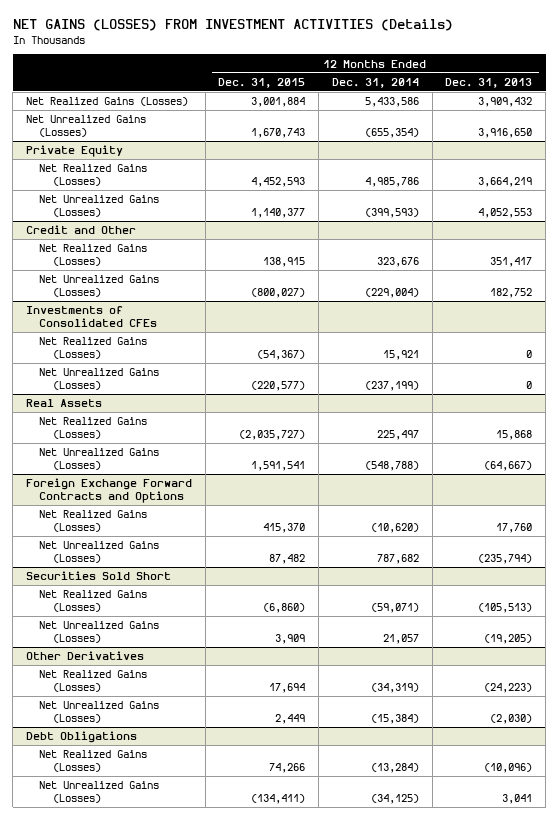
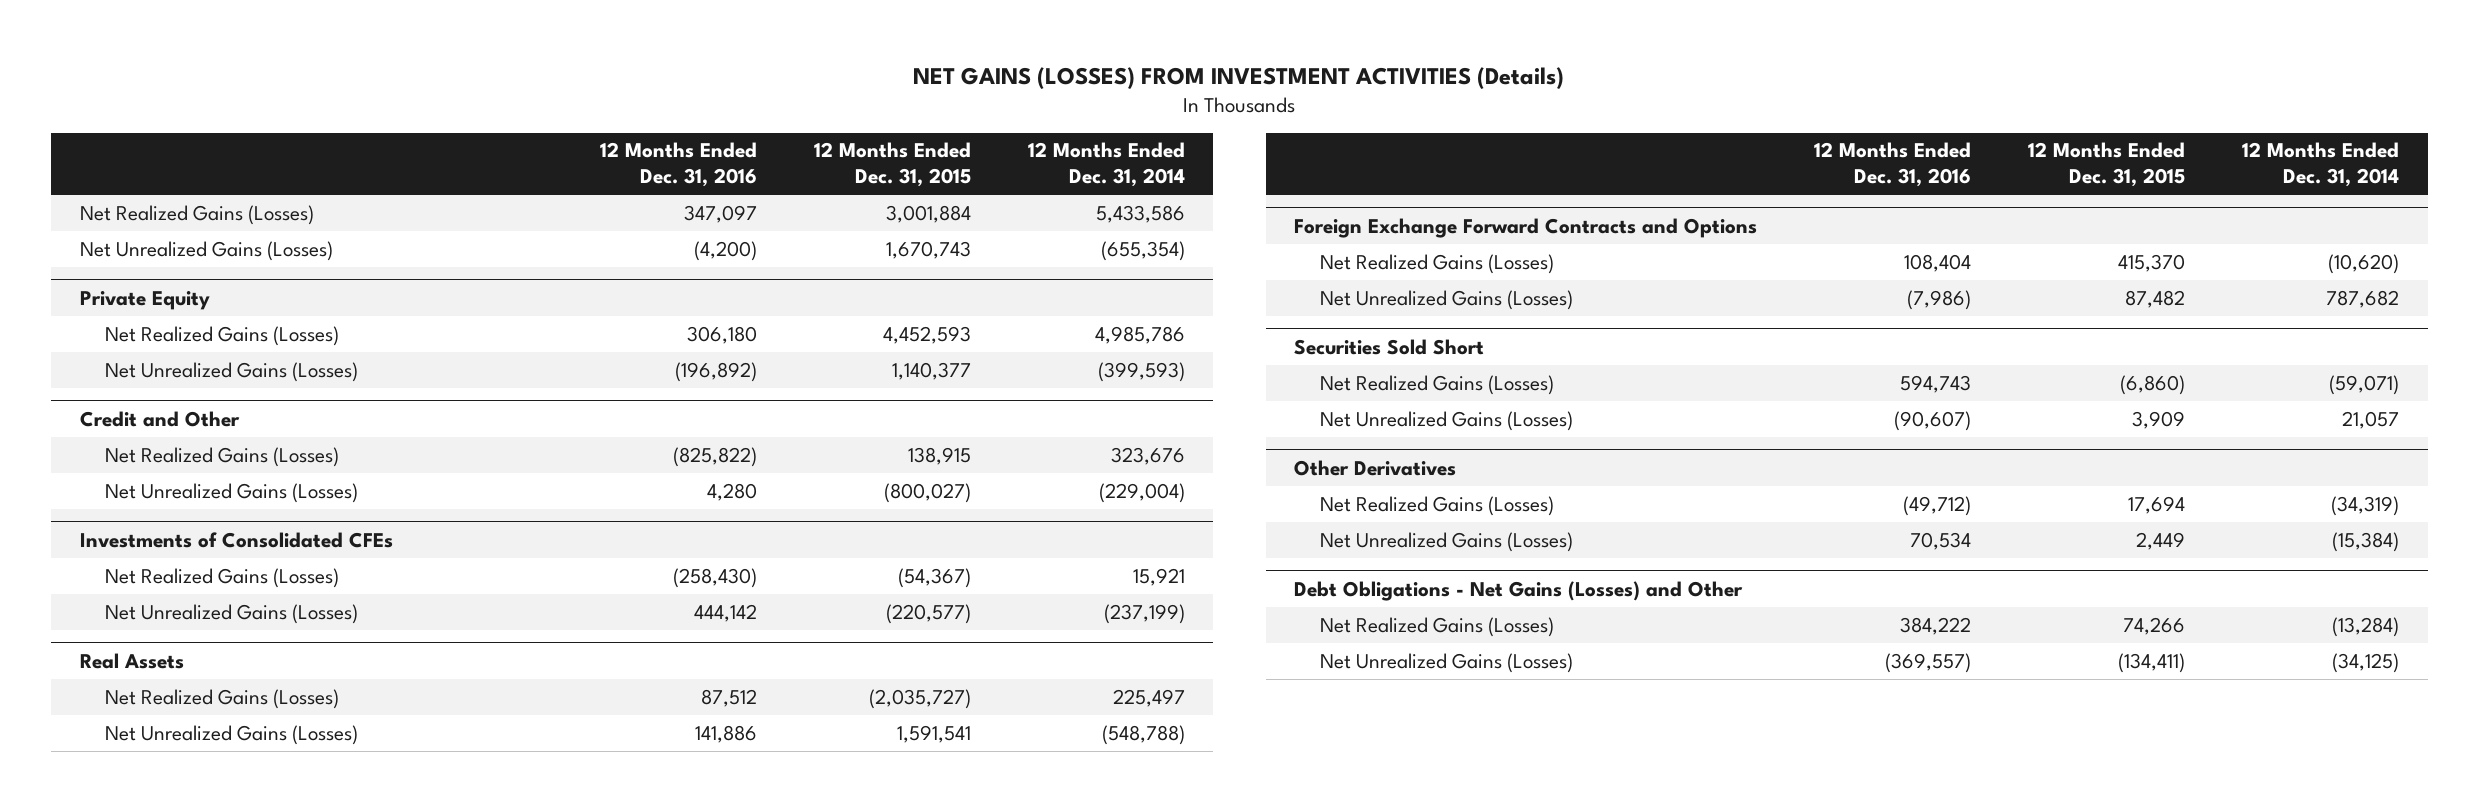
[445,77,533,88] Dec. 31, 2013 -> none
none -> [599,142,757,188] 12 Months Ended Dec. 31, 2016
[25,731,137,744] Debt Obligations -> [1294,580,1744,601] Debt Obligations - Net Gains (Losses) and Other

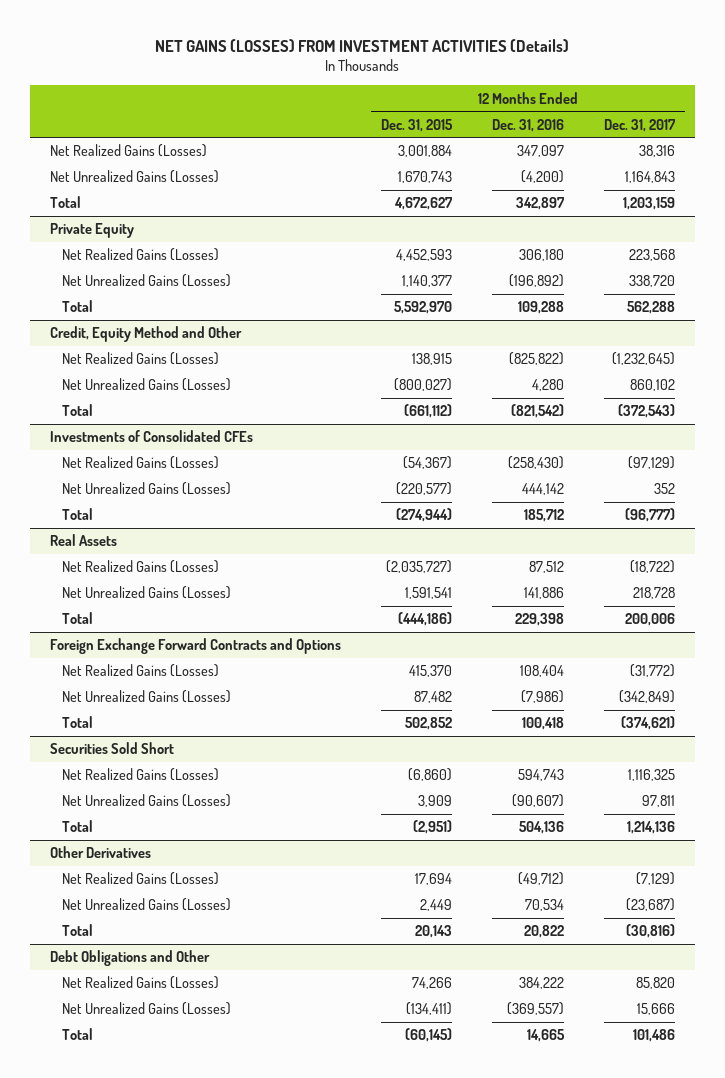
[1027,142,1185,188] 12 Months Ended Dec. 31, 2014 -> none
none -> [604,118,677,132] Dec. 31, 2017
none -> [49,196,81,209] Total
none -> [62,300,94,313] Total
[79,410,240,427] Credit and Other -> [49,326,242,343] Credit, Equity Method and Other
none -> [62,404,94,417] Total
none -> [62,508,94,521] Total
none -> [62,612,94,625] Total
none -> [62,716,94,729] Total
none -> [62,820,94,833] Total
none -> [62,924,94,937] Total
[1294,580,1744,601] Debt Obligations - Net Gains (Losses) and Other -> [49,950,210,967] Debt Obligations and Other
none -> [62,1028,94,1041] Total

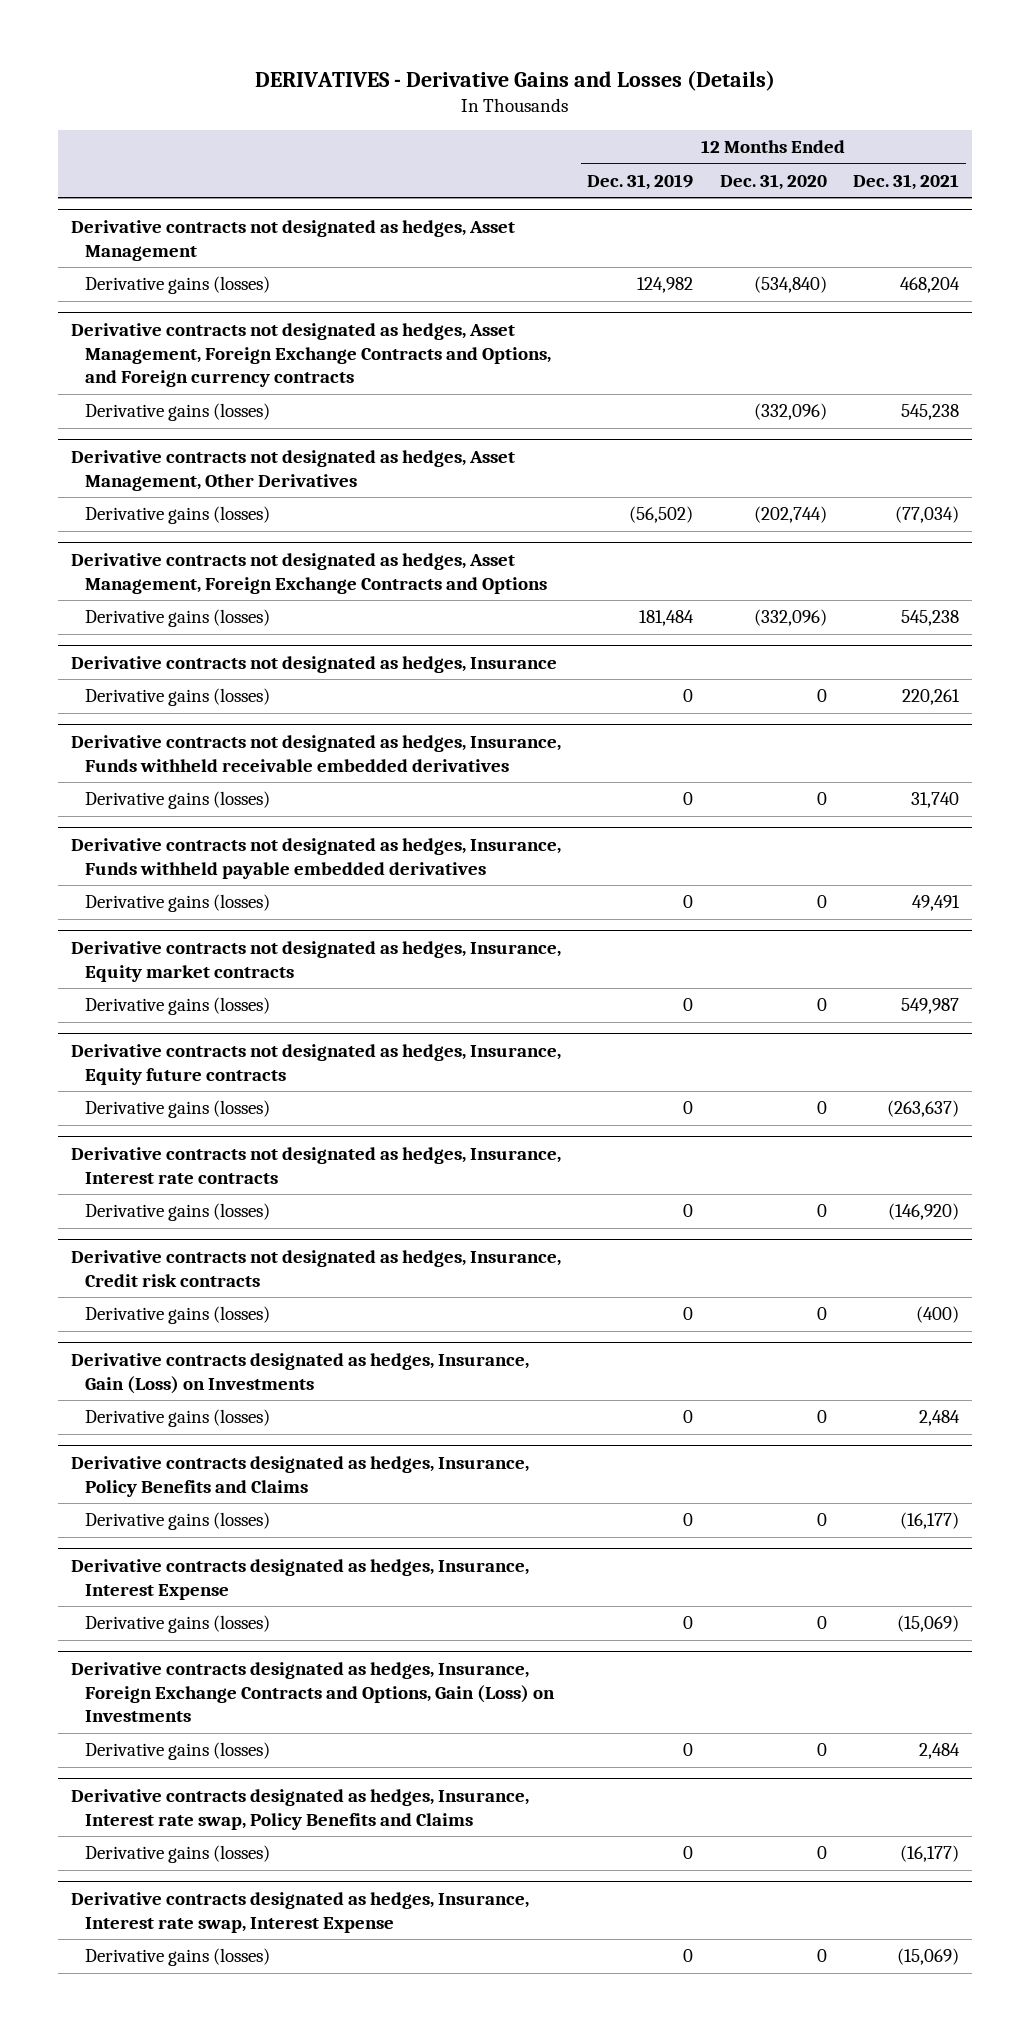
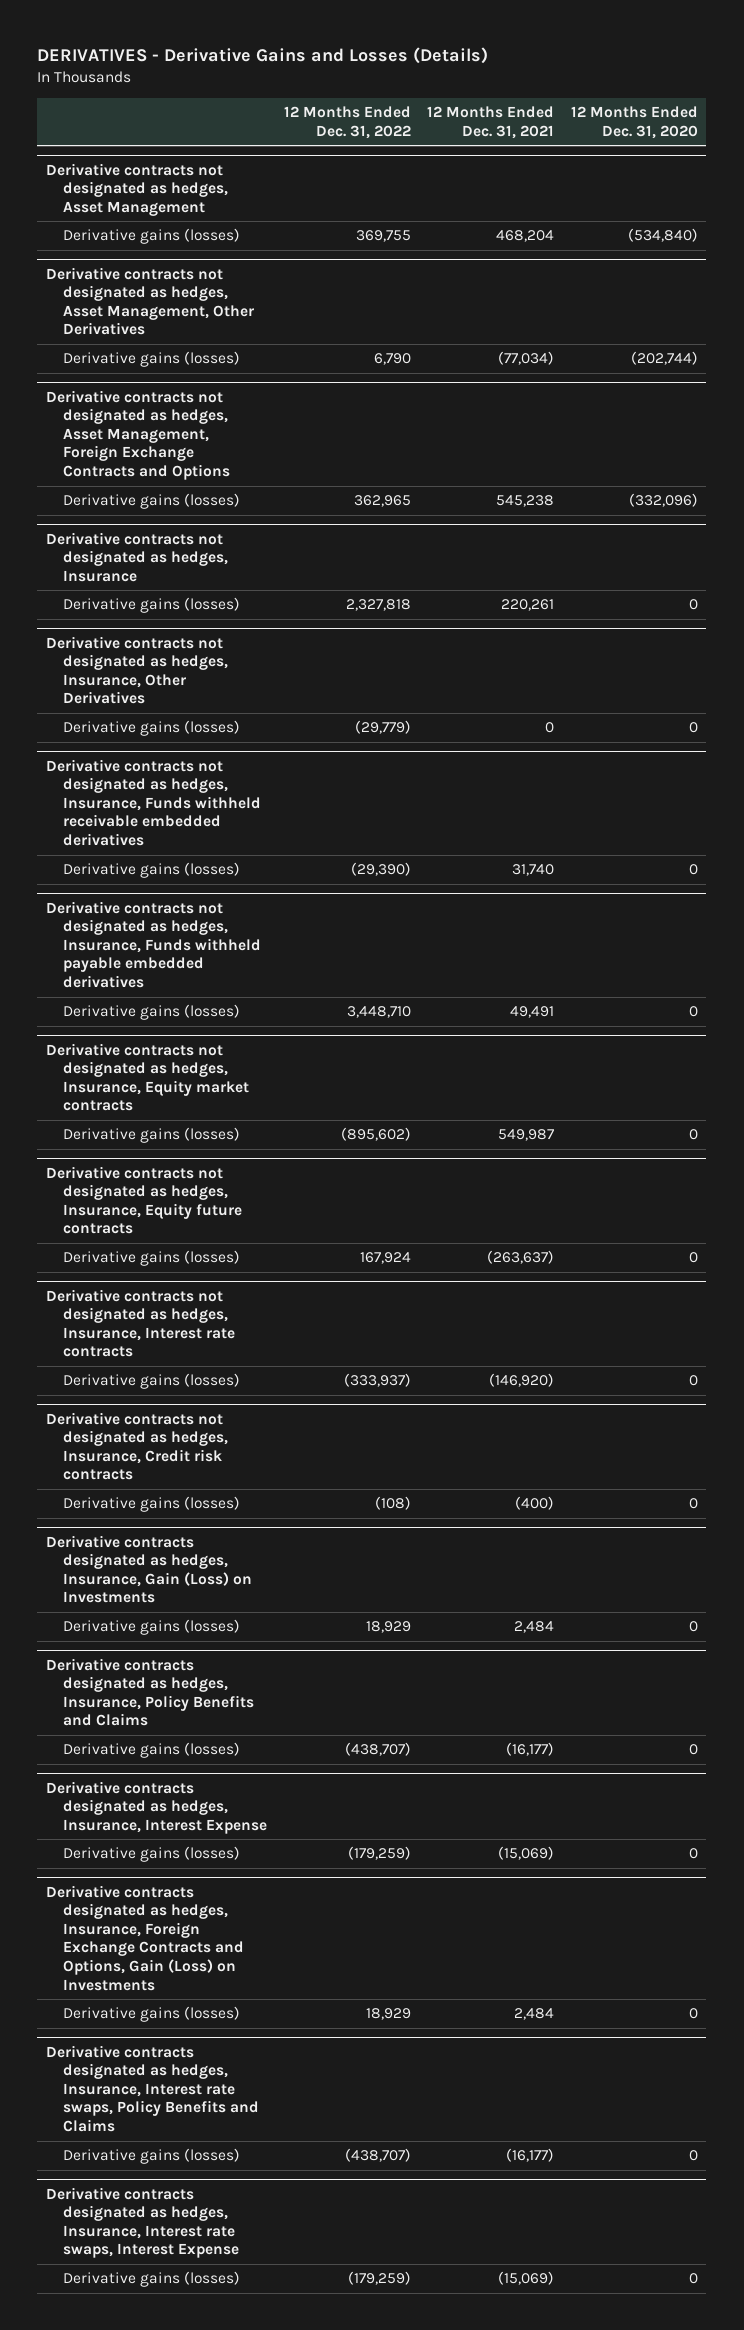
[587,174,694,191] Dec. 31, 2019 -> none
none -> [283,105,411,139] 12 Months Ended Dec. 31, 2022
[71,322,551,388] Derivative contracts not designated as hedges, Asset Management, Foreign Exchange Contracts and Options, and Foreign currency contracts -> none
[84,403,270,422] Derivative gains (losses) -> none
none -> [45,635,229,705] Derivative contracts not designated as hedges, Insurance, Other Derivatives
none -> [63,720,241,737] Derivative gains (losses)
[71,1788,530,1830] Derivative contracts designated as hedges, Insurance, Interest rate swap, Policy Benefits and Claims -> [45,2044,260,2133] Derivative contracts designated as hedges, Insurance, Interest rate swaps, Policy Benefits and Claims
[71,1891,530,1933] Derivative contracts designated as hedges, Insurance, Interest rate swap, Interest Expense -> [45,2186,240,2259] Derivative contracts designated as hedges, Insurance, Interest rate swaps, Interest Expense

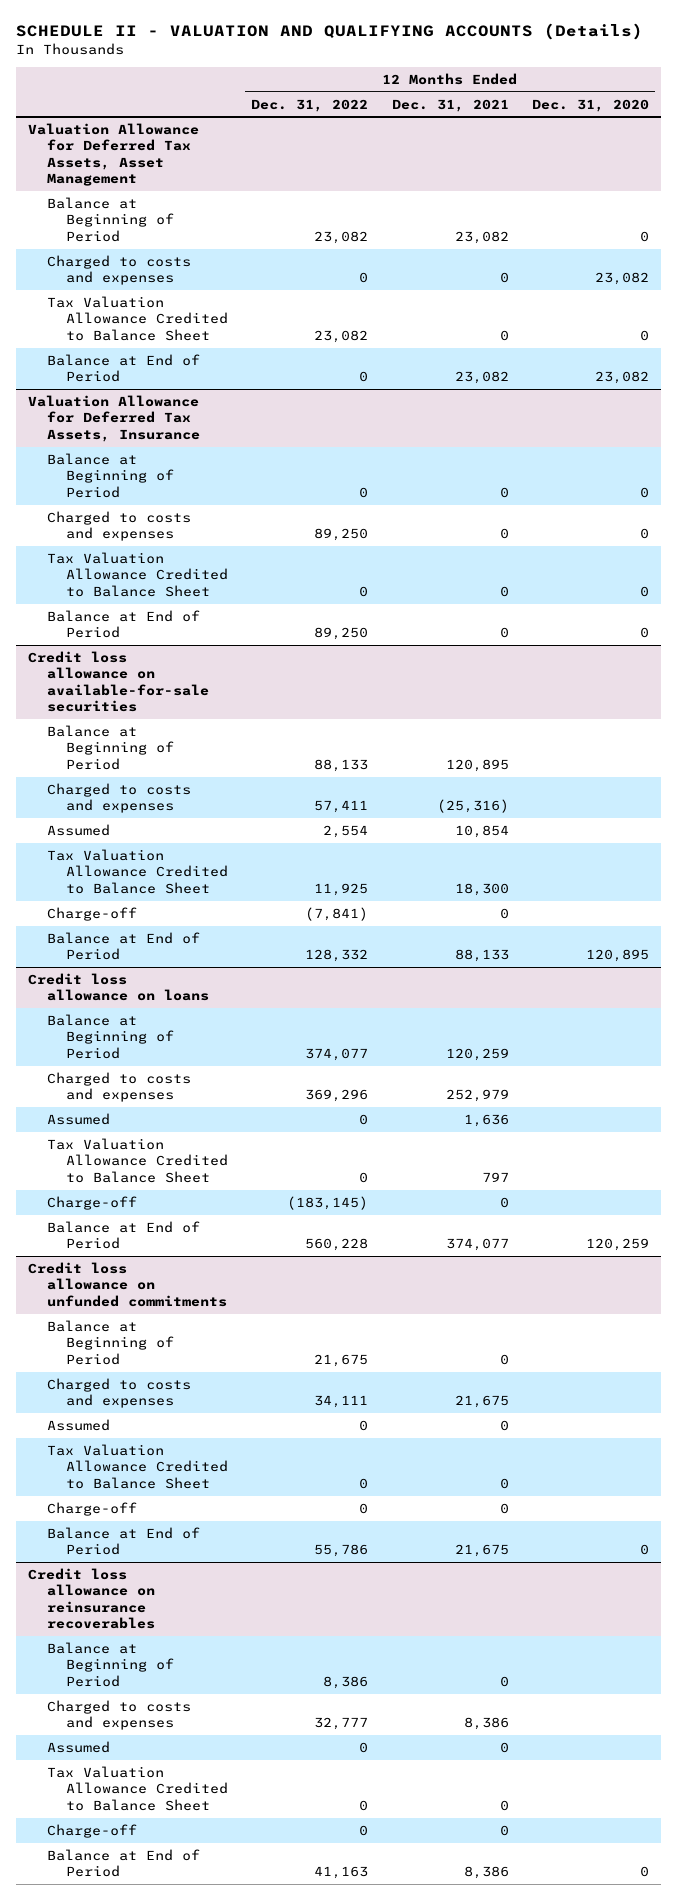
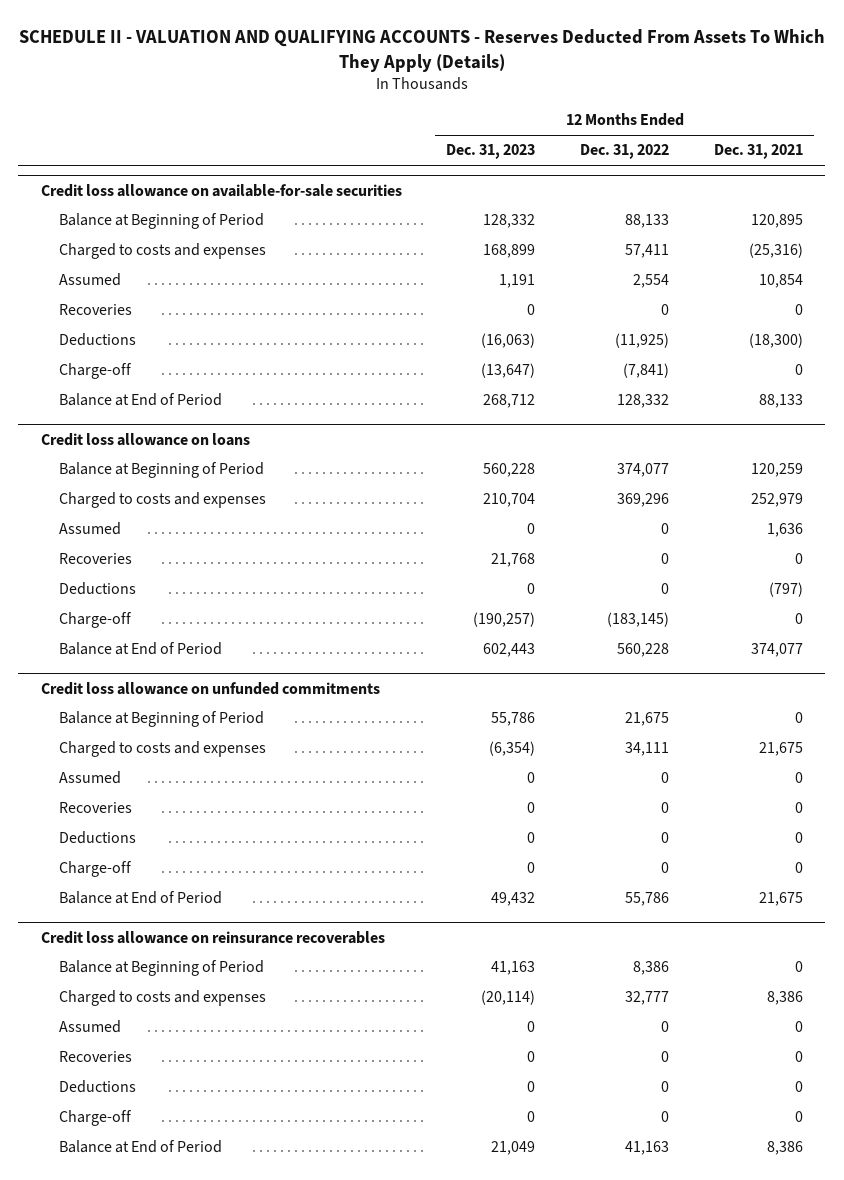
[16,23,644,41] SCHEDULE II - VALUATION AND QUALIFYING ACCOUNTS (Details) -> [18,29,825,72] SCHEDULE II - VALUATION AND QUALIFYING ACCOUNTS - Reserves Deducted From Assets To Which They Apply (Details)
[531,98,649,112] Dec. 31, 2020 -> none
none -> [446,144,536,160] Dec. 31, 2023
[27,122,199,187] Valuation Allowance for Deferred Tax Assets, Asset Management -> none
[46,196,174,242] Balance at Beginning of Period -> none
[46,254,191,286] Charged to costs and expenses -> none
[46,295,228,341] Tax Valuation Allowance Credited to Balance Sheet -> none
[46,353,200,383] Balance at End of Period -> none
[27,394,200,442] Valuation Allowance for Deferred Tax Assets, Insurance -> none
[46,452,174,498] Balance at Beginning of Period -> none
[46,510,191,542] Charged to costs and expenses -> none
[46,551,228,597] Tax Valuation Allowance Credited to Balance Sheet -> none
[46,609,200,639] Balance at End of Period -> none
[46,848,228,894] Tax Valuation Allowance Credited to Balance Sheet -> none
none -> [58,304,132,316] Recoveries
none -> [58,333,136,347] Deductions
[46,1137,228,1183] Tax Valuation Allowance Credited to Balance Sheet -> none
none -> [58,553,132,565] Recoveries
none -> [58,582,136,596] Deductions
none -> [58,802,132,814] Recoveries
[46,1443,228,1489] Tax Valuation Allowance Credited to Balance Sheet -> [58,831,136,845] Deductions
none -> [58,1051,132,1063] Recoveries
[46,1765,228,1811] Tax Valuation Allowance Credited to Balance Sheet -> [58,1080,136,1094] Deductions

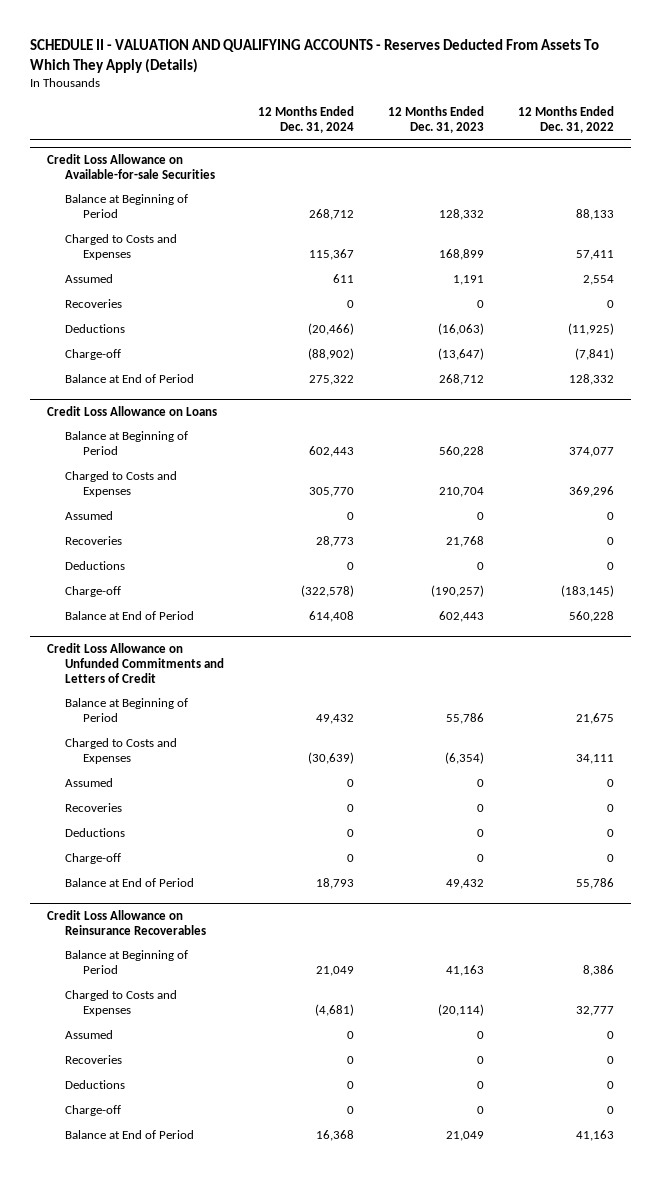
[713,144,803,160] Dec. 31, 2021 -> none
none -> [258,105,355,133] 12 Months Ended Dec. 31, 2024
[40,183,402,197] Credit loss allowance on available-for-sale securities -> [47,153,216,179] Credit Loss Allowance on Available-for-sale Securities
[58,243,266,260] Charged to costs and expenses -> [65,234,178,261] Charged to Costs and Expenses
[40,432,250,446] Credit loss allowance on loans -> [47,405,218,416] Credit Loss Allowance on Loans
[58,492,266,509] Charged to costs and expenses -> [65,471,178,498] Charged to Costs and Expenses
[40,681,380,695] Credit loss allowance on unfunded commitments -> [47,642,225,683] Credit Loss Allowance on Unfunded Commitments and Letters of Credit
[58,741,266,758] Charged to costs and expenses -> [65,738,178,765] Charged to Costs and Expenses
[40,930,385,944] Credit loss allowance on reinsurance recoverables -> [47,909,207,935] Credit Loss Allowance on Reinsurance Recoverables
[58,990,266,1007] Charged to costs and expenses -> [65,990,178,1017] Charged to Costs and Expenses

